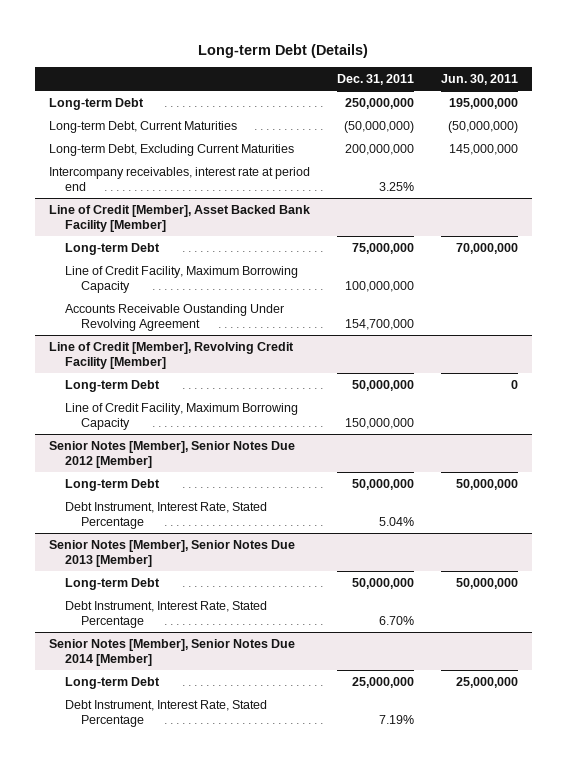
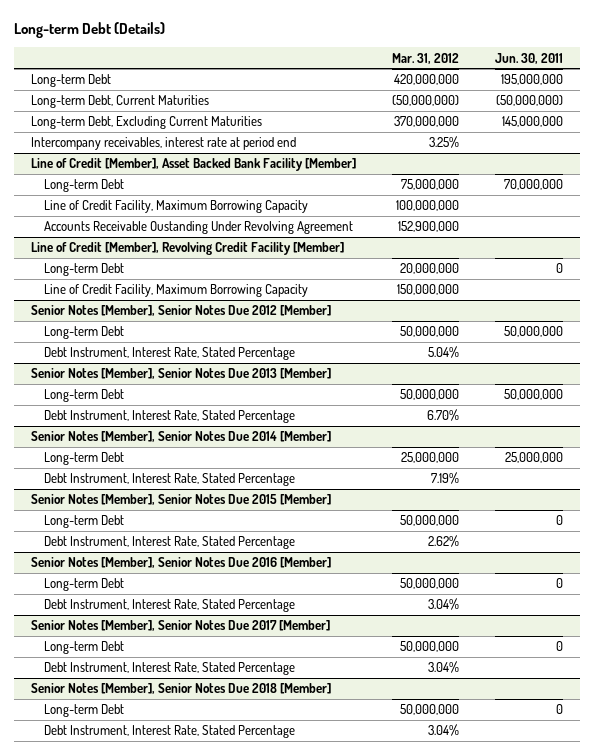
[336,74,414,86] Dec. 31, 2011 -> none
none -> [392,52,460,64] Mar. 31, 2012
none -> [31,494,332,506] Senior Notes [Member], Senior Notes Due 2015 [Member]
none -> [44,515,125,529] Long-term Debt
none -> [44,536,296,550] Debt Instrument, Interest Rate, Stated Percentage
none -> [31,557,332,569] Senior Notes [Member], Senior Notes Due 2016 [Member]
none -> [44,578,125,592] Long-term Debt
none -> [44,599,296,613] Debt Instrument, Interest Rate, Stated Percentage
none -> [31,620,331,632] Senior Notes [Member], Senior Notes Due 2017 [Member]
none -> [44,641,125,655] Long-term Debt
none -> [44,662,296,676] Debt Instrument, Interest Rate, Stated Percentage
none -> [31,683,332,695] Senior Notes [Member], Senior Notes Due 2018 [Member]
none -> [44,704,125,718] Long-term Debt
none -> [44,725,296,739] Debt Instrument, Interest Rate, Stated Percentage

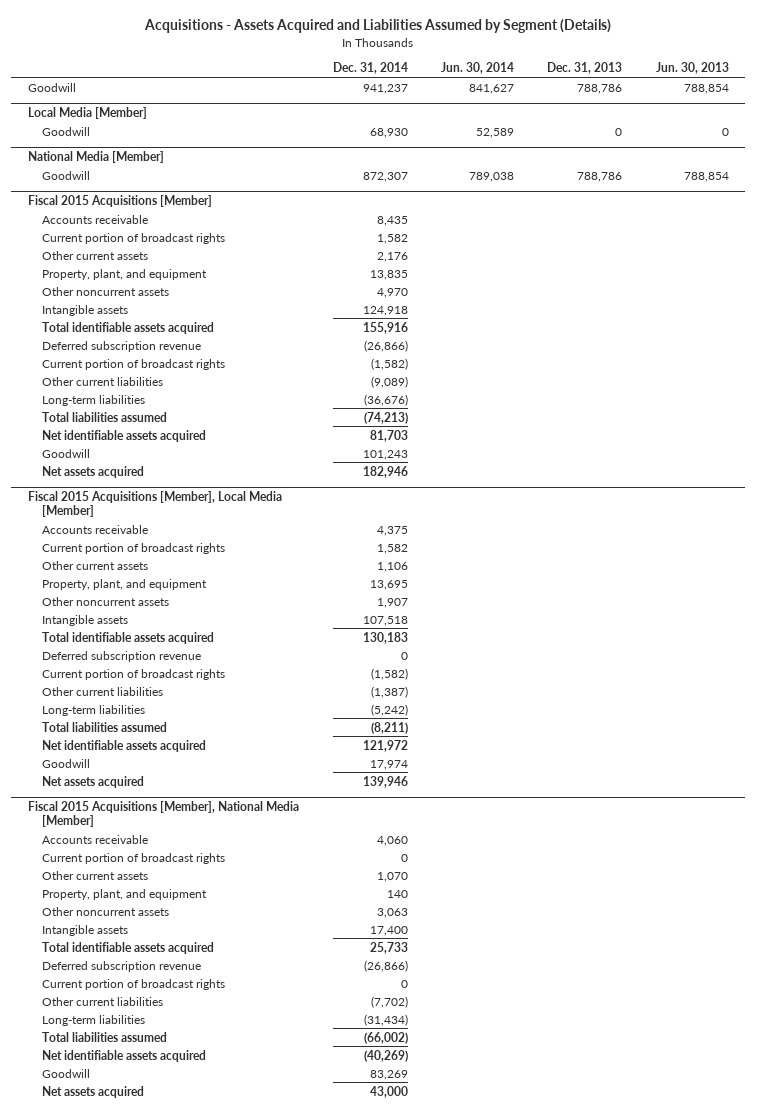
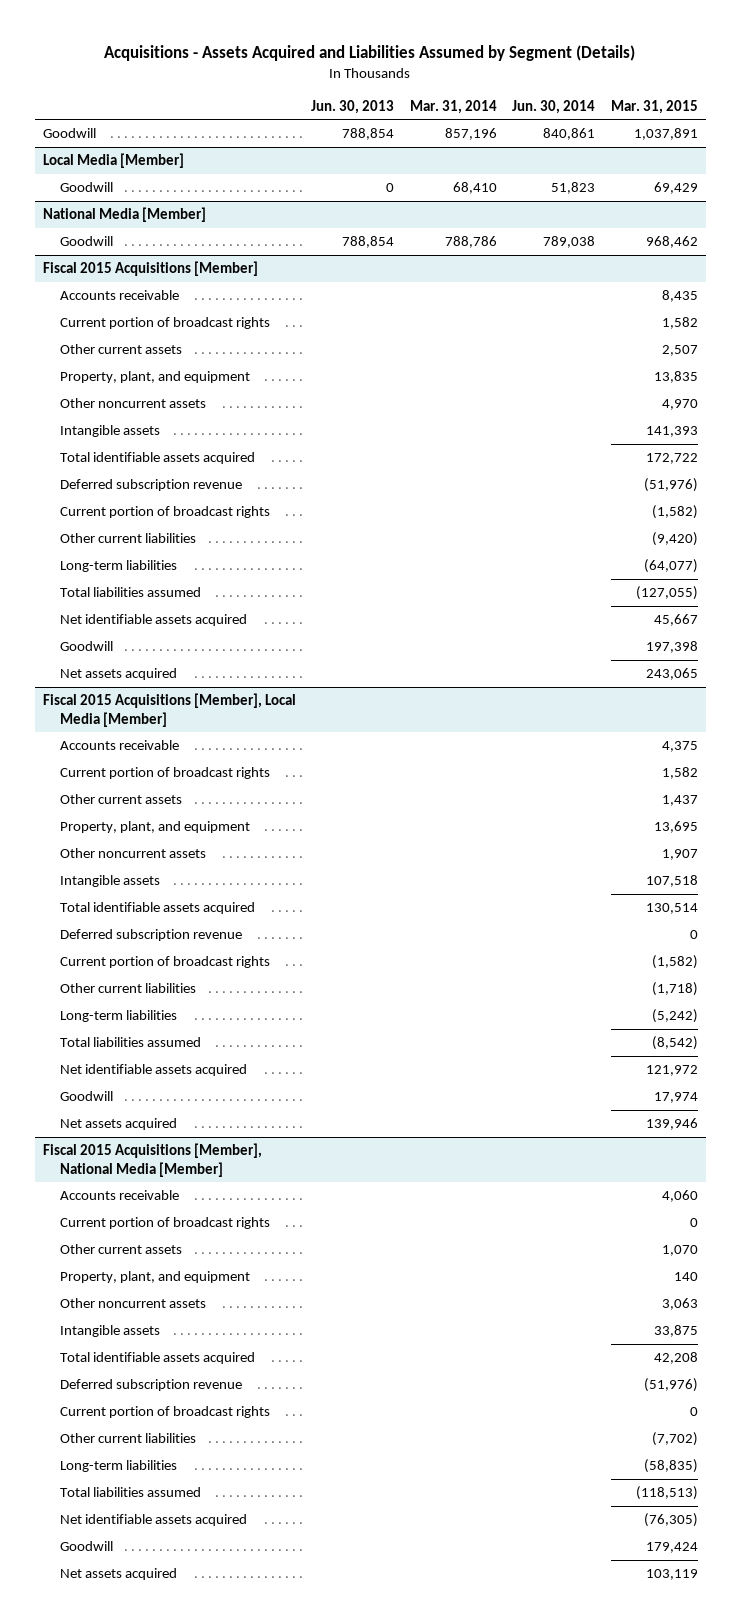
[332,62,408,75] Dec. 31, 2014 -> none
[547,62,623,75] Dec. 31, 2013 -> none
none -> [409,99,497,114] Mar. 31, 2014
none -> [610,99,698,114] Mar. 31, 2015
[468,83,514,94] 841,627 -> [543,128,596,141] 840,861
[475,127,514,138] 52,589 -> [551,182,596,195] 51,823

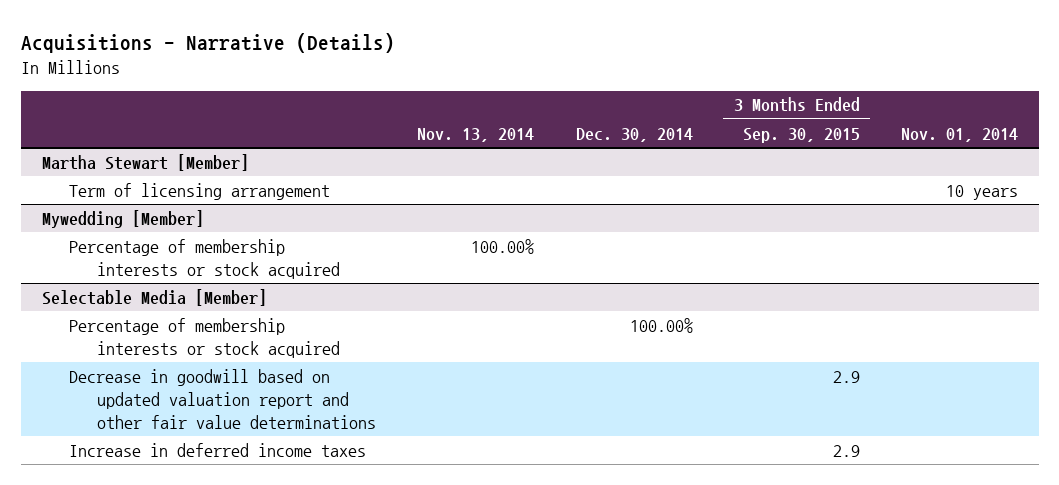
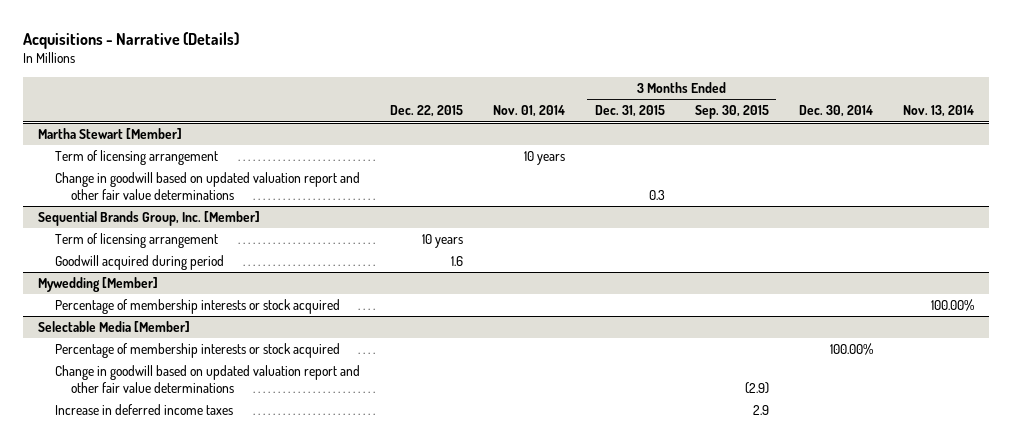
none -> [389,105,463,118] Dec. 22, 2015
none -> [594,105,665,118] Dec. 31, 2015
none -> [54,172,360,200] Change in goodwill based on updated valuation report and other fair value determinations
none -> [38,211,261,227] Sequential Brands Group, Inc. [Member]
none -> [54,233,218,249] Term of licensing arrangement
none -> [54,255,224,271] Goodwill acquired during period
[69,368,377,429] Decrease in goodwill based on updated valuation report and other fair value determinations -> [54,365,360,393] Change in goodwill based on updated valuation report and other fair value determinations
[832,370,860,383] 2.9 -> [744,381,769,394] (2.9)

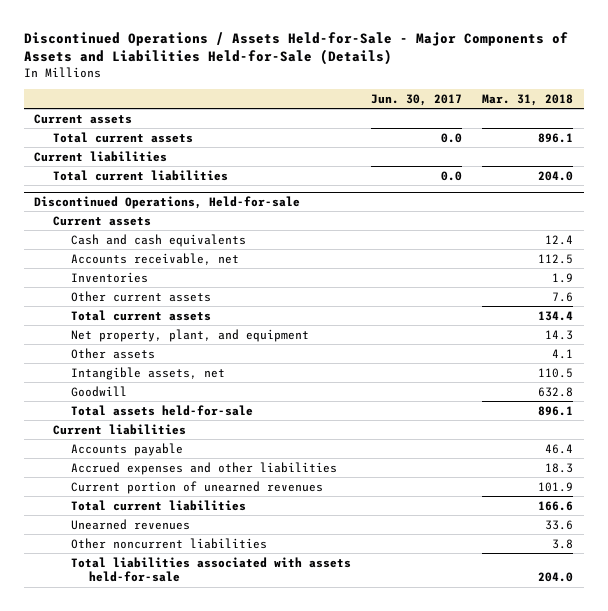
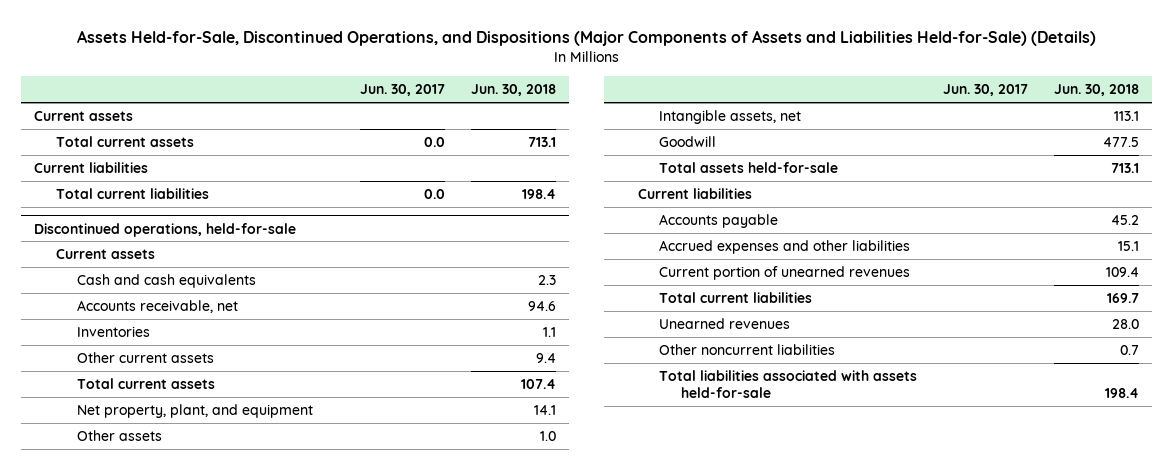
[24,31,569,66] Discontinued Operations / Assets Held-for-Sale - Major Components of Assets and Liabilities Held-for-Sale (Details) -> [76,30,1096,47] Assets Held-for-Sale, Discontinued Operations, and Dispositions (Major Components of Assets and Liabilities Held-for-Sale) (Details)
[482,93,574,106] Mar. 31, 2018 -> none
none -> [471,84,557,97] Jun. 30, 2018
[34,196,301,210] Discontinued Operations, Held-for-sale -> [34,222,297,237] Discontinued operations, held-for-sale

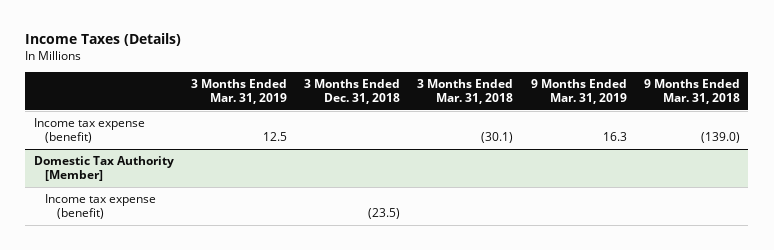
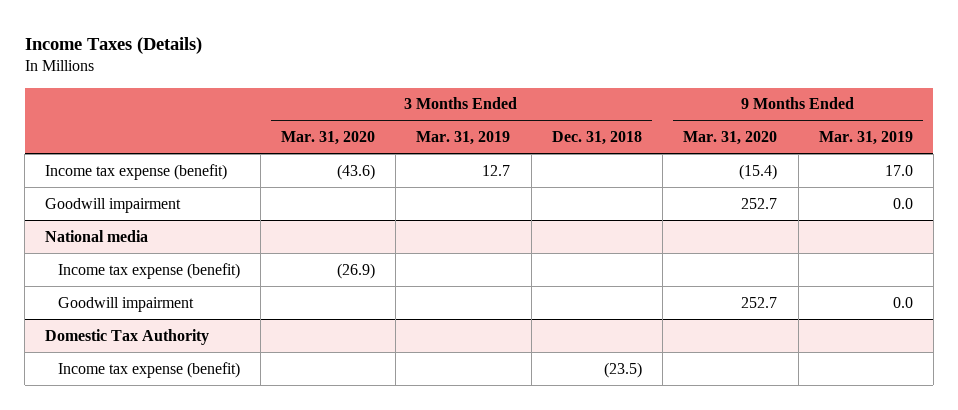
[417,78,514,105] 3 Months Ended Mar. 31, 2018 -> none
[643,78,740,105] 9 Months Ended Mar. 31, 2018 -> none
none -> [281,131,376,146] Mar. 31, 2020
none -> [683,131,778,146] Mar. 31, 2020
[263,132,288,142] 12.5 -> [482,164,511,176] 12.7
[602,132,627,142] 16.3 -> [884,164,913,176] 17.0
none -> [45,197,182,213] Goodwill impairment
none -> [45,229,149,242] National media
none -> [57,262,240,279] Income tax expense (benefit)
none -> [57,296,194,312] Goodwill impairment
[33,155,174,182] Domestic Tax Authority [Member] -> [45,328,210,345] Domestic Tax Authority

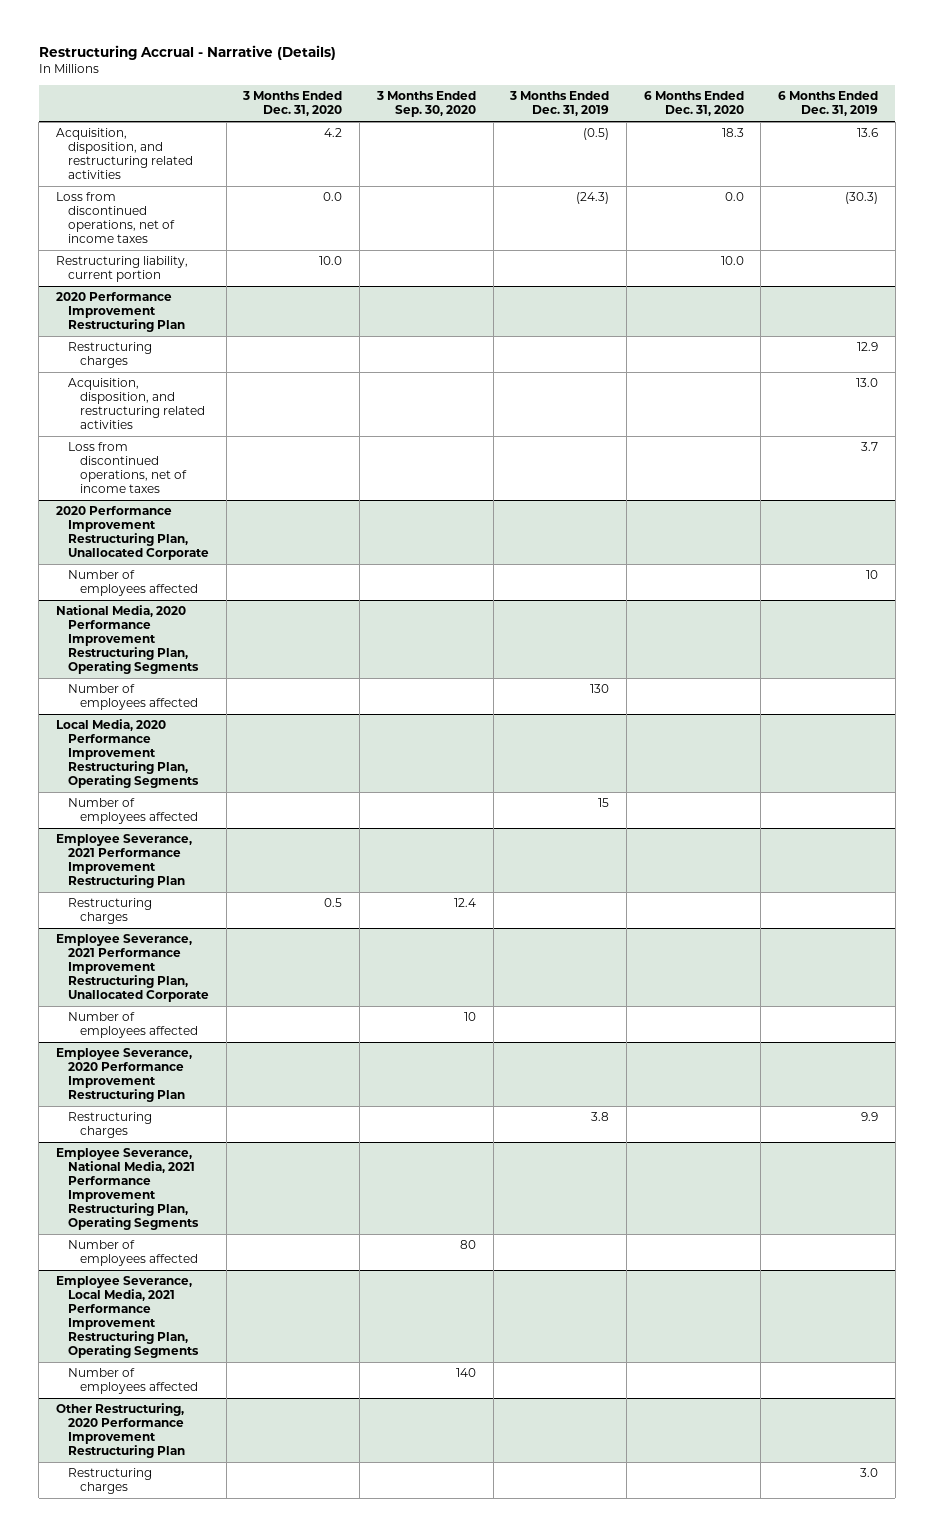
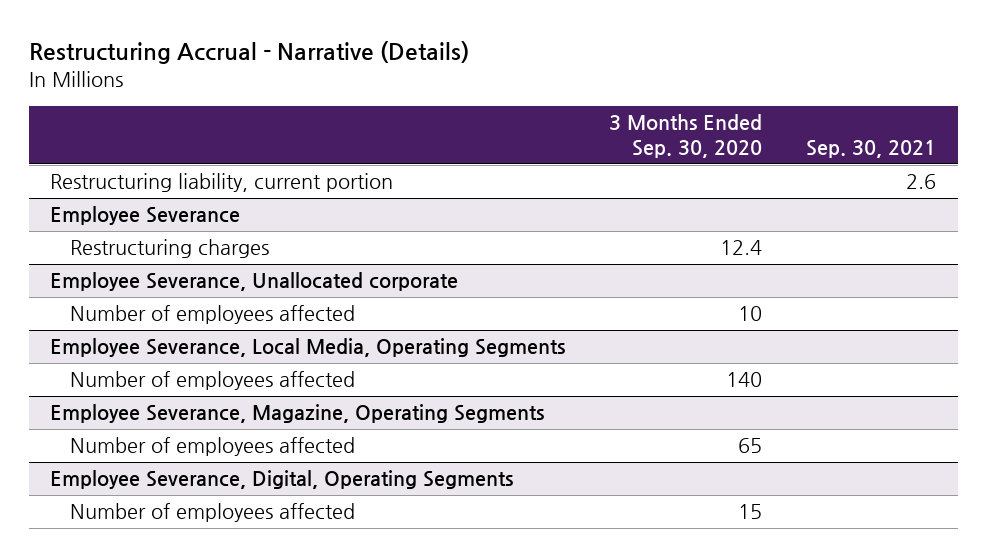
[242,91,343,117] 3 Months Ended Dec. 31, 2020 -> none
[509,91,610,117] 3 Months Ended Dec. 31, 2019 -> none
[643,91,744,117] 6 Months Ended Dec. 31, 2020 -> none
[778,91,879,117] 6 Months Ended Dec. 31, 2019 -> none
none -> [806,140,937,159] Sep. 30, 2021
[56,128,193,180] Acquisition, disposition, and restructuring related activities -> none
[56,192,175,244] Loss from discontinued operations, net of income taxes -> none
[56,292,185,333] 2020 Performance Improvement Restructuring Plan -> none
[67,342,152,369] Restructuring charges -> none
[67,378,205,430] Acquisition, disposition, and restructuring related activities -> none
[67,442,187,494] Loss from discontinued operations, net of income taxes -> none
[56,506,209,561] 2020 Performance Improvement Restructuring Plan, Unallocated Corporate -> none
[67,570,198,597] Number of employees affected -> none
[56,605,199,674] National Media, 2020 Performance Improvement Restructuring Plan, Operating Segments -> none
[67,684,198,711] Number of employees affected -> none
[56,719,199,788] Local Media, 2020 Performance Improvement Restructuring Plan, Operating Segments -> none
[67,798,198,825] Number of employees affected -> none
[56,834,193,889] Employee Severance, 2021 Performance Improvement Restructuring Plan -> [50,206,241,226] Employee Severance
[56,934,209,1002] Employee Severance, 2021 Performance Improvement Restructuring Plan, Unallocated Corporate -> [50,272,459,292] Employee Severance, Unallocated corporate
[56,1048,193,1103] Employee Severance, 2020 Performance Improvement Restructuring Plan -> none
[67,1112,152,1139] Restructuring charges -> none
[56,1148,199,1230] Employee Severance, National Media, 2021 Performance Improvement Restructuring Plan, Operating Segments -> none
[67,1240,198,1267] Number of employees affected -> none
[56,1276,199,1358] Employee Severance, Local Media, 2021 Performance Improvement Restructuring Plan, Operating Segments -> [50,338,566,358] Employee Severance, Local Media, Operating Segments
[56,1403,185,1459] Other Restructuring, 2020 Performance Improvement Restructuring Plan -> none
[67,1468,152,1495] Restructuring charges -> none
none -> [50,404,545,424] Employee Severance, Magazine, Operating Segments
none -> [69,437,355,457] Number of employees affected
none -> [50,470,514,490] Employee Severance, Digital, Operating Segments
none -> [69,503,355,523] Number of employees affected

